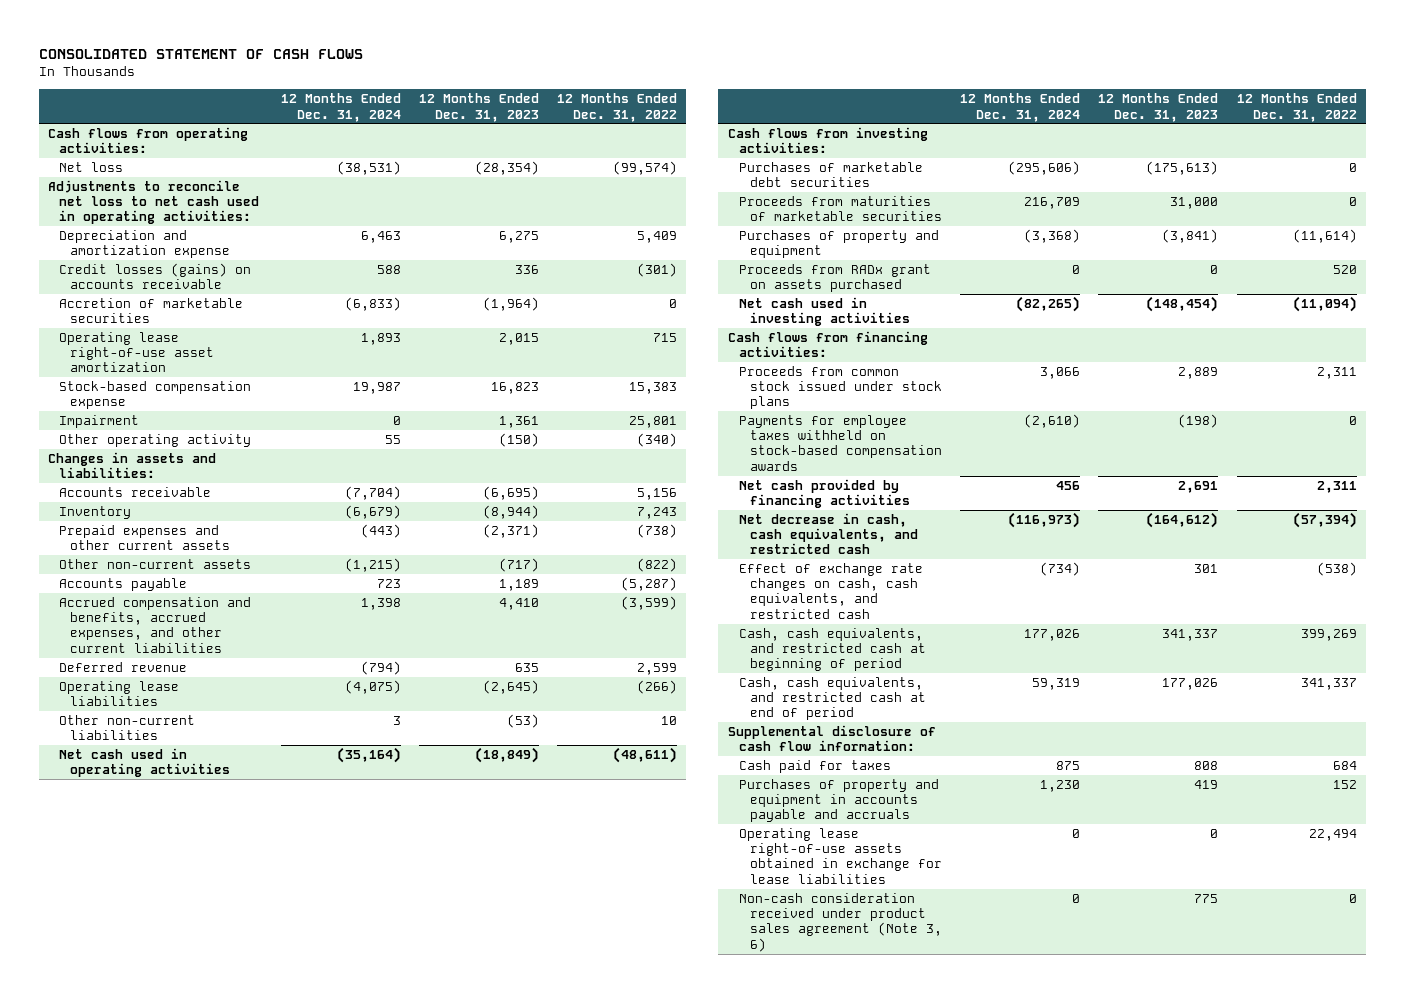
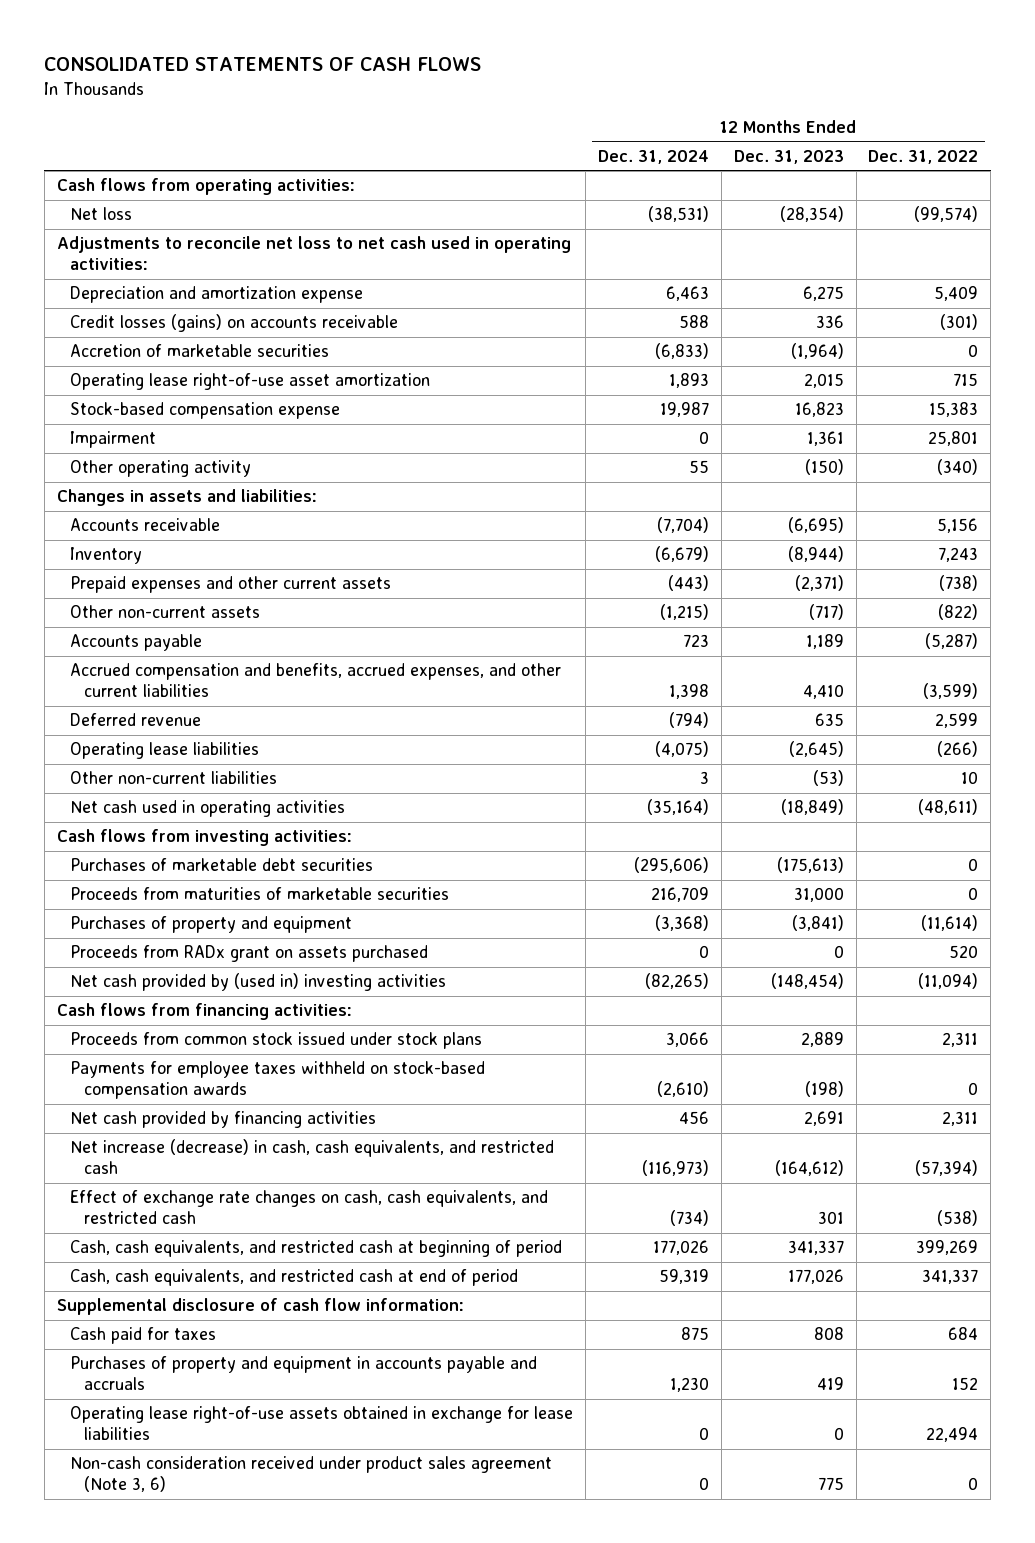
[38,48,363,59] CONSOLIDATED STATEMENT OF CASH FLOWS -> [44,57,482,72] CONSOLIDATED STATEMENTS OF CASH FLOWS
[738,296,911,327] Net cash used in investing activities -> [70,973,447,992] Net cash provided by (used in) investing activities
[738,512,919,555] Net decrease in cash, cash equivalents, and restricted cash -> [70,1139,555,1175] Net increase (decrease) in cash, cash equivalents, and restricted cash

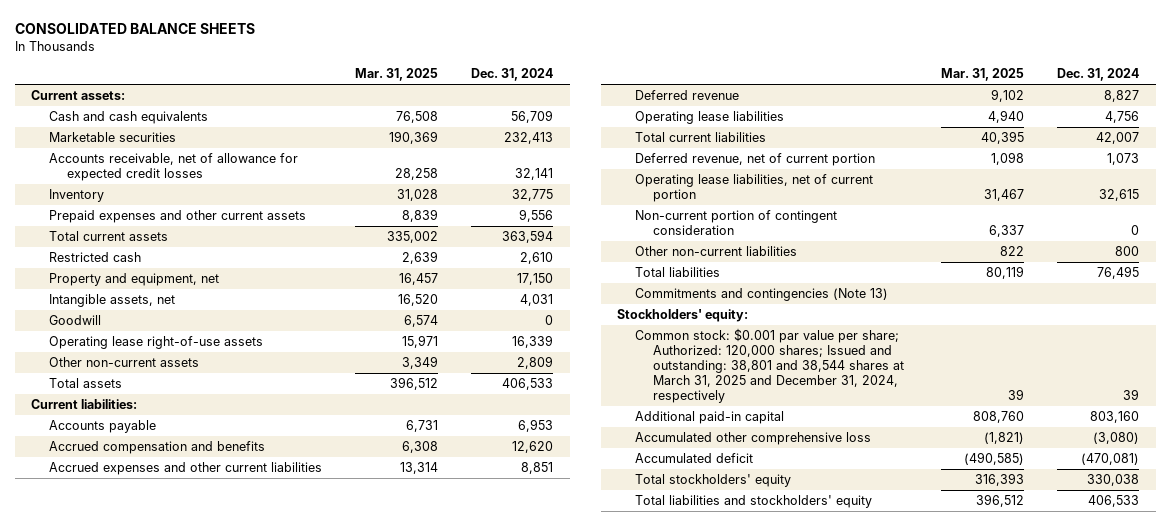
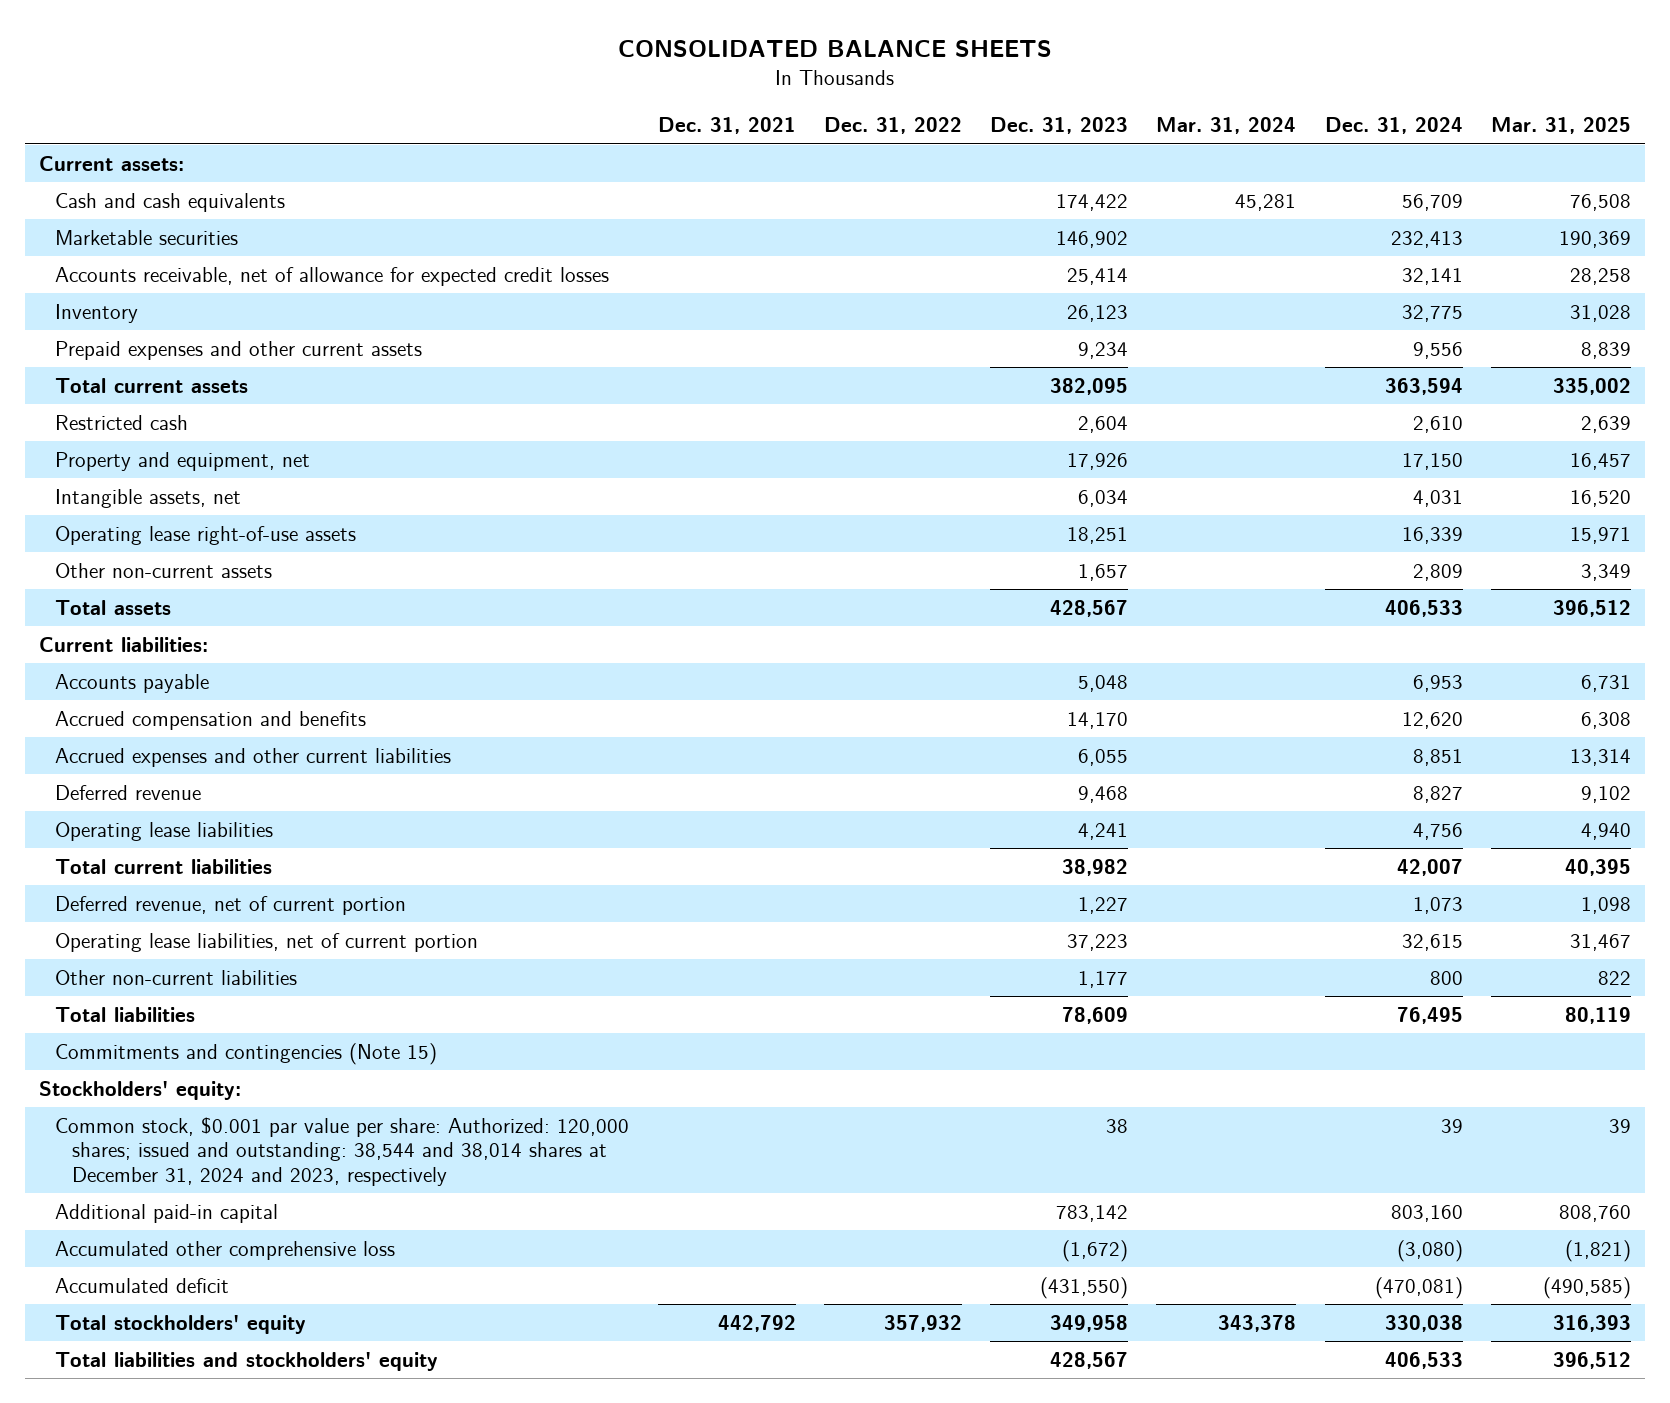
none -> [657,117,796,135] Dec. 31, 2021
none -> [823,117,962,135] Dec. 31, 2022
none -> [990,117,1129,135] Dec. 31, 2023
none -> [1156,117,1297,135] Mar. 31, 2024
[49,315,102,326] Goodwill -> none
[635,210,838,235] Non-current portion of contingent consideration -> none
[635,288,889,302] Commitments and contingencies (Note 13) -> [55,1042,438,1065] Commitments and contingencies (Note 15)
[635,328,905,403] Common stock: $0.001 par value per share; Authorized: 120,000 shares; Issued and outstanding: 38,801 and 38,544 shares at March 31, 2025 and December 31, 2024, respectively -> [55,1116,630,1186] Common stock, $0.001 par value per share: Authorized: 120,000 shares; issued and outstanding: 38,544 and 38,014 shares at December 31, 2024 and 2023, respectively

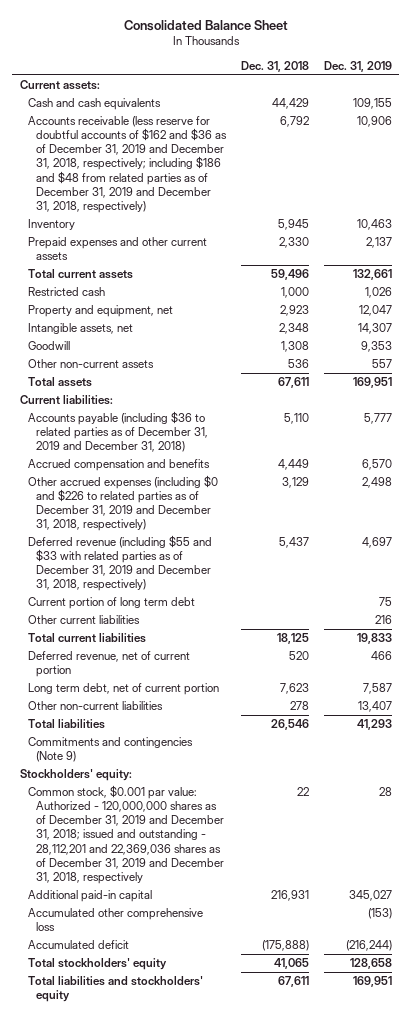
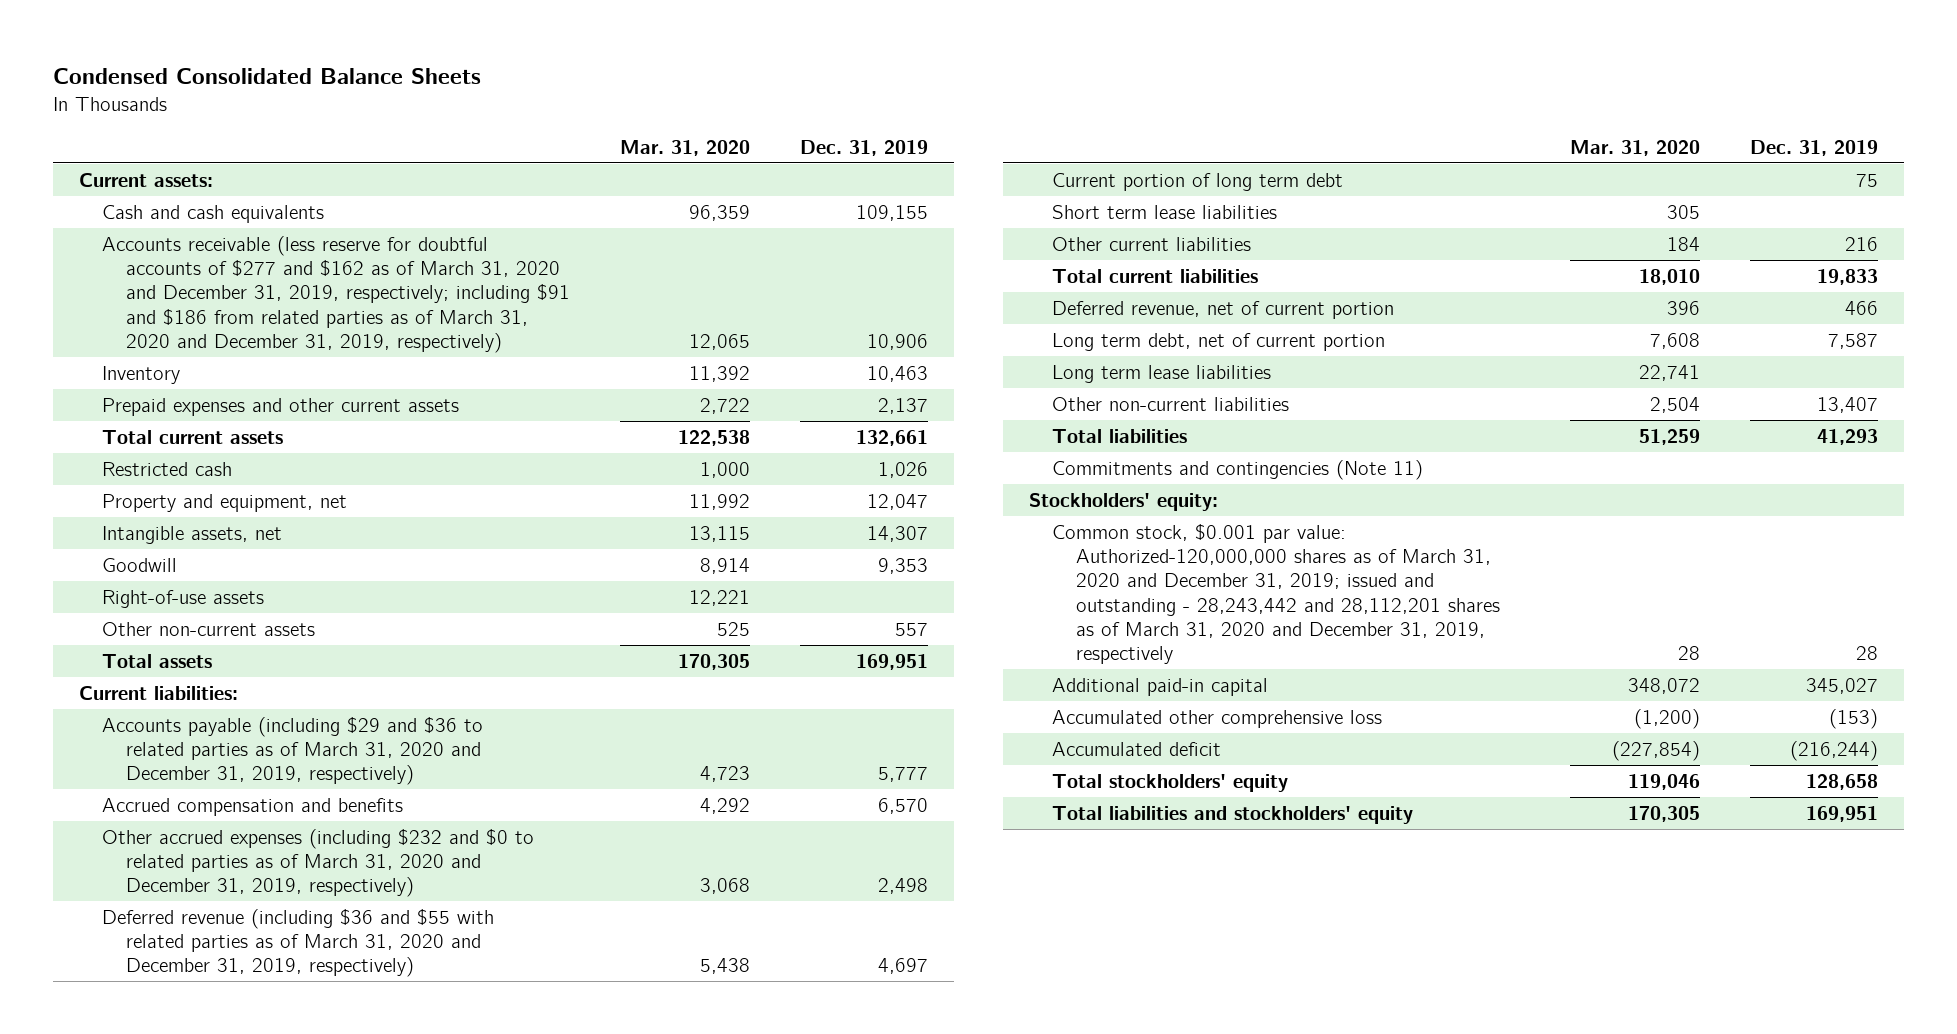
[123,19,288,31] Consolidated Balance Sheet -> [53,68,482,85] Condensed Consolidated Balance Sheets
[240,60,309,72] Dec. 31, 2018 -> none
none -> [620,139,751,156] Mar. 31, 2020
[27,116,228,213] Accounts receivable (less reserve for doubtful accounts of $162 and $36 as of December 31, 2019 and December 31, 2018, respectively; including $186 and $48 from related parties as of December 31, 2019 and December 31, 2018, respectively) -> [102,235,570,354] Accounts receivable (less reserve for doubtful accounts of $277 and $162 as of March 31, 2020 and December 31, 2019, respectively; including $91 and $186 from related parties as of March 31, 2020 and December 31, 2019, respectively)
none -> [102,589,265,608] Right-of-use assets
[27,411,209,453] Accounts payable (including $36 to related parties as of December 31, 2019 and December 31, 2018) -> [102,716,484,786] Accounts payable (including $29 and $36 to related parties as of March 31, 2020 and December 31, 2019, respectively)
[27,475,218,532] Other accrued expenses (including $0 and $226 to related parties as of December 31, 2019 and December 31, 2018, respectively) -> [102,828,535,898] Other accrued expenses (including $232 and $0 to related parties as of March 31, 2020 and December 31, 2019, respectively)
[27,535,212,592] Deferred revenue (including $55 and $33 with related parties as of December 31, 2019 and December 31, 2018, respectively) -> [102,908,495,978] Deferred revenue (including $36 and $55 with related parties as of March 31, 2020 and December 31, 2019, respectively)
none -> [1052,204,1278,219] Short term lease liabilities
none -> [1052,364,1272,383] Long term lease liabilities
[27,737,193,763] Commitments and contingencies (Note 9) -> [1052,459,1424,480] Commitments and contingencies (Note 11)
[27,785,225,884] Common stock, $0.001 par value: Authorized - 120,000,000 shares as of December 31, 2019 and December 31, 2018; issued and outstanding - 28,112,201 and 22,369,036 shares as of December 31, 2019 and December 31, 2018, respectively -> [1052,523,1500,665] Common stock, $0.001 par value: Authorized-120,000,000 shares as of March 31, 2020 and December 31, 2019; issued and outstanding - 28,243,442 and 28,112,201 shares as of March 31, 2020 and December 31, 2019, respectively

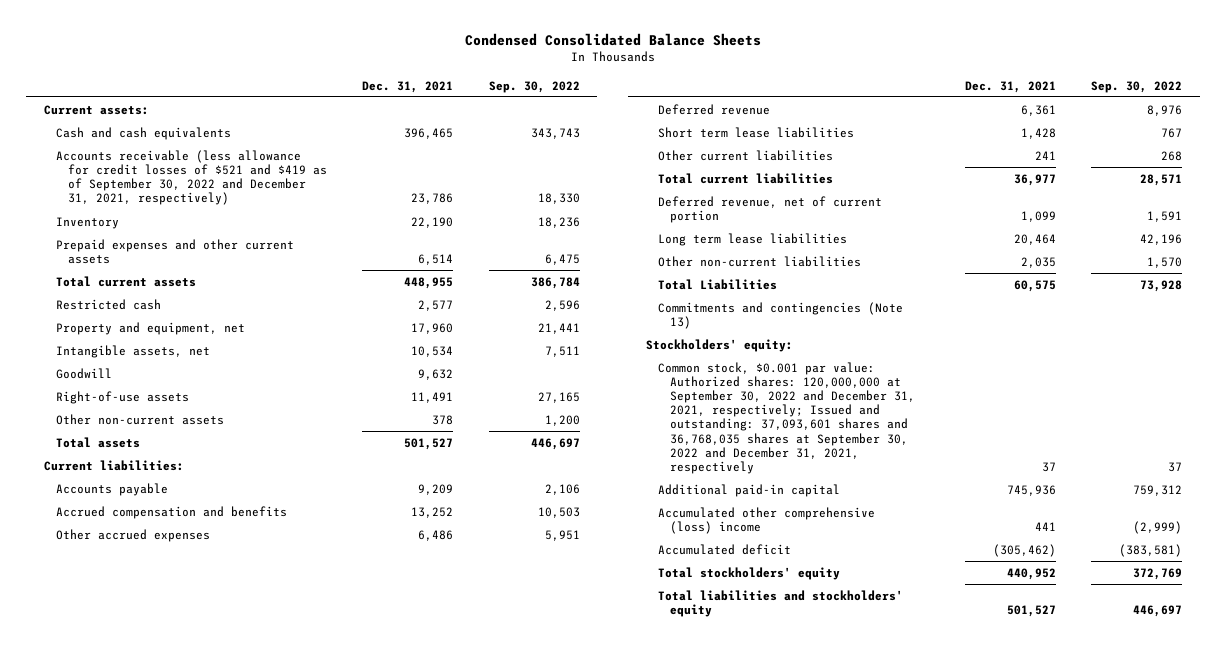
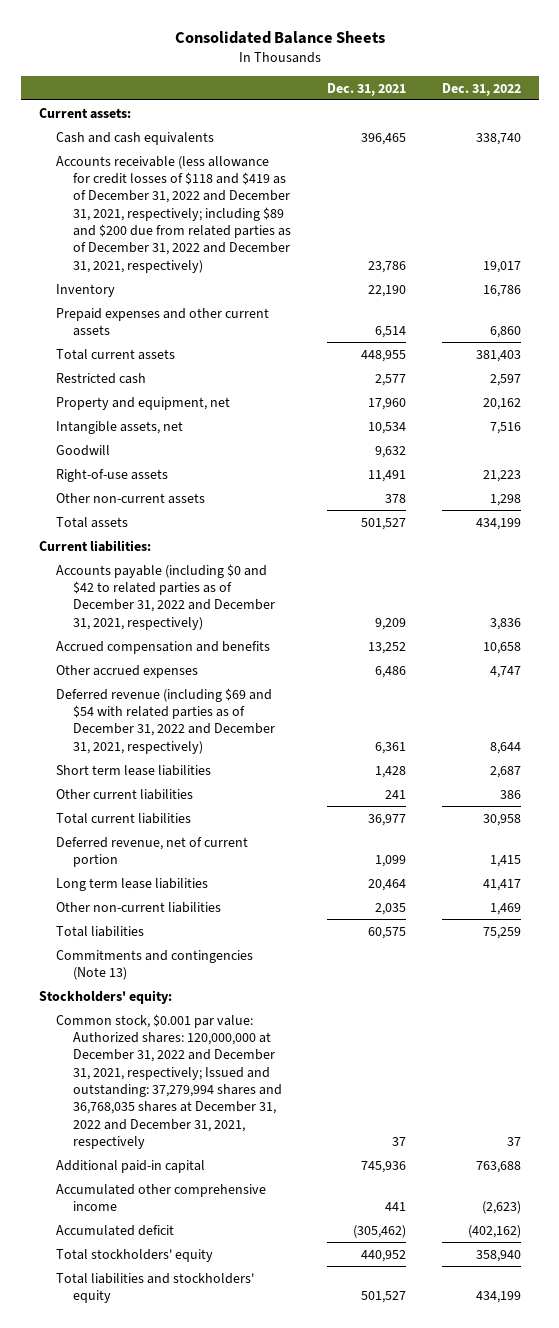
[464,32,761,46] Condensed Consolidated Balance Sheets -> [174,30,385,44] Consolidated Balance Sheets
[488,80,580,93] Sep. 30, 2022 -> none
none -> [441,82,521,96] Dec. 31, 2022
[55,149,327,206] Accounts receivable (less allowance for credit losses of $521 and $419 as of September 30, 2022 and December 31, 2021, respectively) -> [55,155,292,273] Accounts receivable (less allowance for credit losses of $118 and $419 as of December 31, 2022 and December 31, 2021, respectively; including $89 and $200 due from related parties as of December 31, 2022 and December 31, 2021, respectively)
[55,482,168,496] Accounts payable -> [55,563,276,630] Accounts payable (including $0 and $42 to related parties as of December 31, 2022 and December 31, 2021, respectively)
[657,103,770,115] Deferred revenue -> [55,687,276,754] Deferred revenue (including $69 and $54 with related parties as of December 31, 2022 and December 31, 2021, respectively)
[657,278,777,290] Total Liabilities -> [55,925,144,937] Total liabilities
[657,361,916,474] Common stock, $0.001 par value: Authorized shares: 120,000,000 at September 30, 2022 and December 31, 2021, respectively; Issued and outstanding: 37,093,601 shares and 36,768,035 shares at September 30, 2022 and December 31, 2021, respectively -> [55,1013,283,1149] Common stock, $0.001 par value: Authorized shares: 120,000,000 at December 31, 2022 and December 31, 2021, respectively; Issued and outstanding: 37,279,994 shares and 36,768,035 shares at December 31, 2022 and December 31, 2021, respectively
[657,506,875,535] Accumulated other comprehensive (loss) income -> [55,1183,266,1211] Accumulated other comprehensive income

